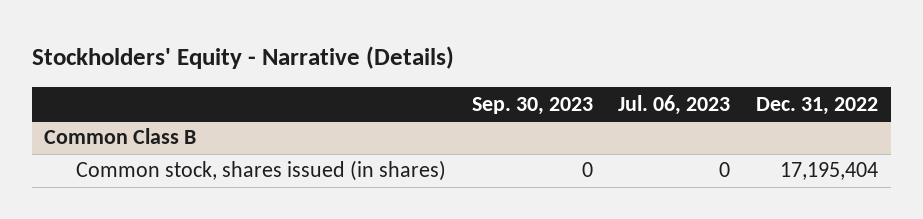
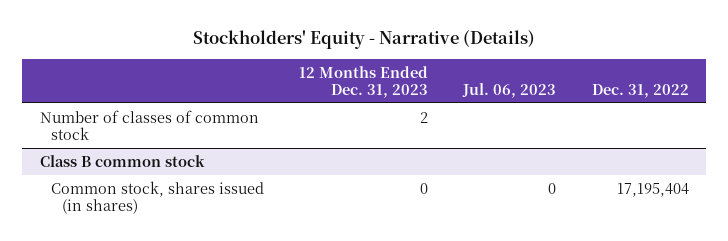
[471,96,593,115] Sep. 30, 2023 -> none
none -> [299,65,429,98] 12 Months Ended Dec. 31, 2023
none -> [39,109,259,140] Number of classes of common stock
[44,128,197,145] Common Class B -> [39,154,205,167] Class B common stock

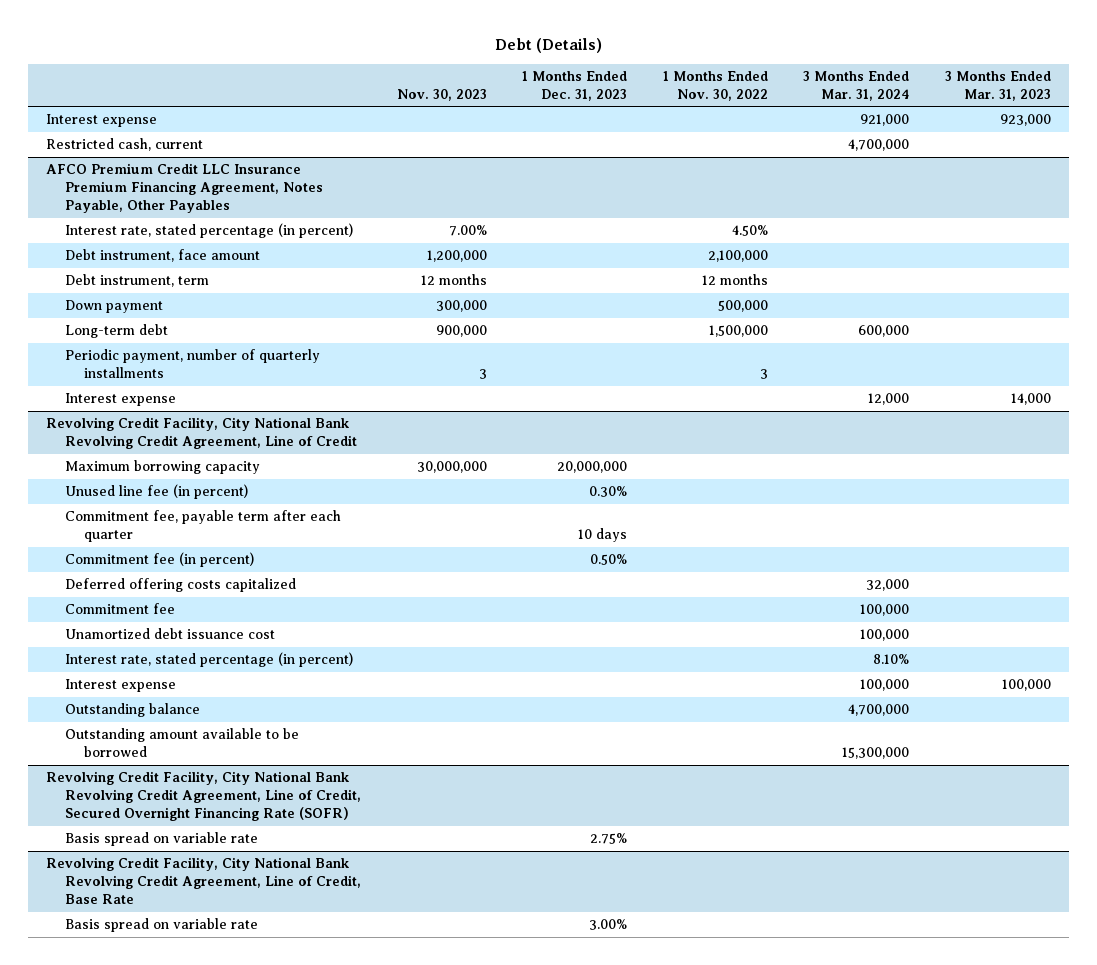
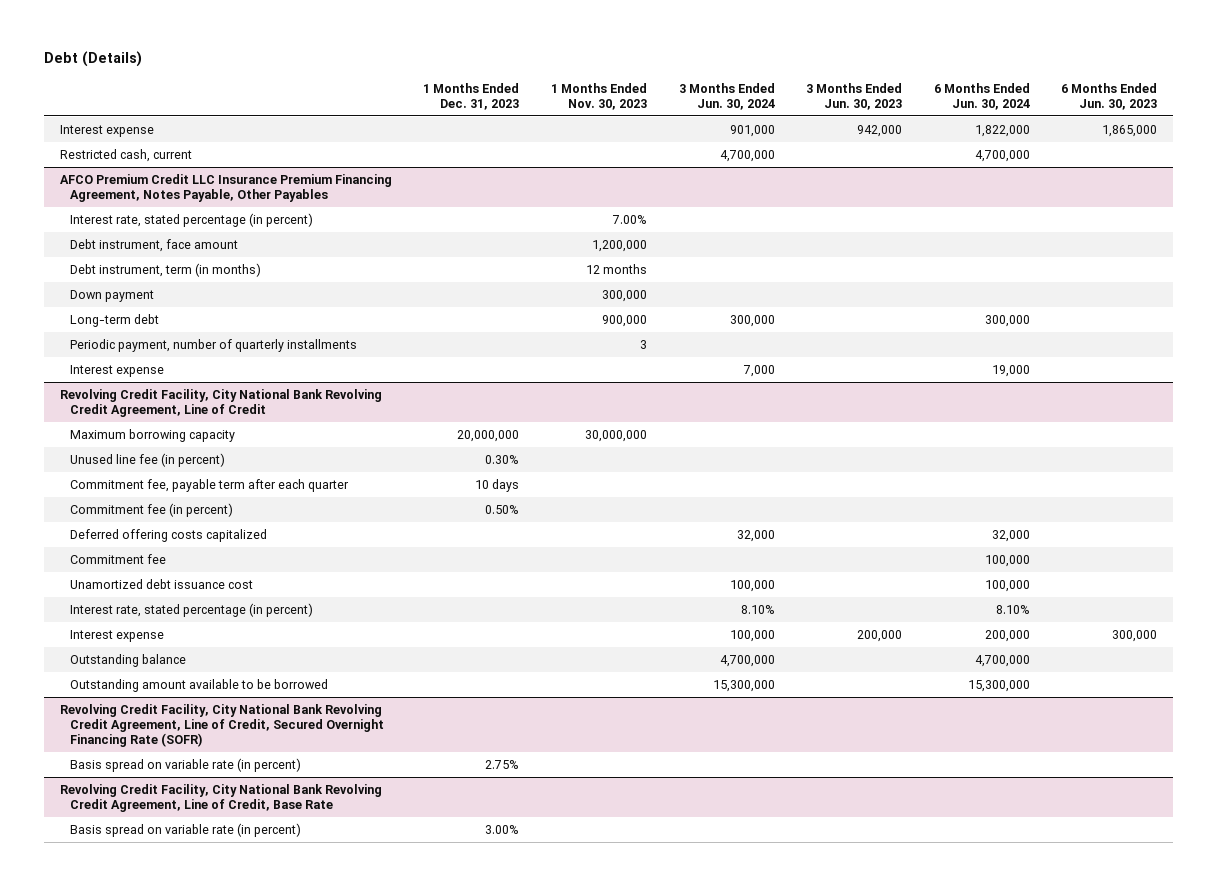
[396,88,487,101] Nov. 30, 2023 -> none
[662,70,768,101] 1 Months Ended Nov. 30, 2022 -> none
[803,70,910,101] 3 Months Ended Mar. 31, 2024 -> none
[945,70,1052,101] 3 Months Ended Mar. 31, 2023 -> none
none -> [550,82,647,110] 1 Months Ended Nov. 30, 2023
none -> [678,82,775,110] 3 Months Ended Jun. 30, 2024
none -> [806,82,903,110] 3 Months Ended Jun. 30, 2023
none -> [933,82,1030,110] 6 Months Ended Jun. 30, 2024
none -> [1061,82,1158,110] 6 Months Ended Jun. 30, 2023
[65,274,210,288] Debt instrument, term -> [70,262,262,277] Debt instrument, term (in months)
[65,832,259,847] Basis spread on variable rate -> [70,757,302,772] Basis spread on variable rate (in percent)
[65,918,259,933] Basis spread on variable rate -> [70,822,302,837] Basis spread on variable rate (in percent)

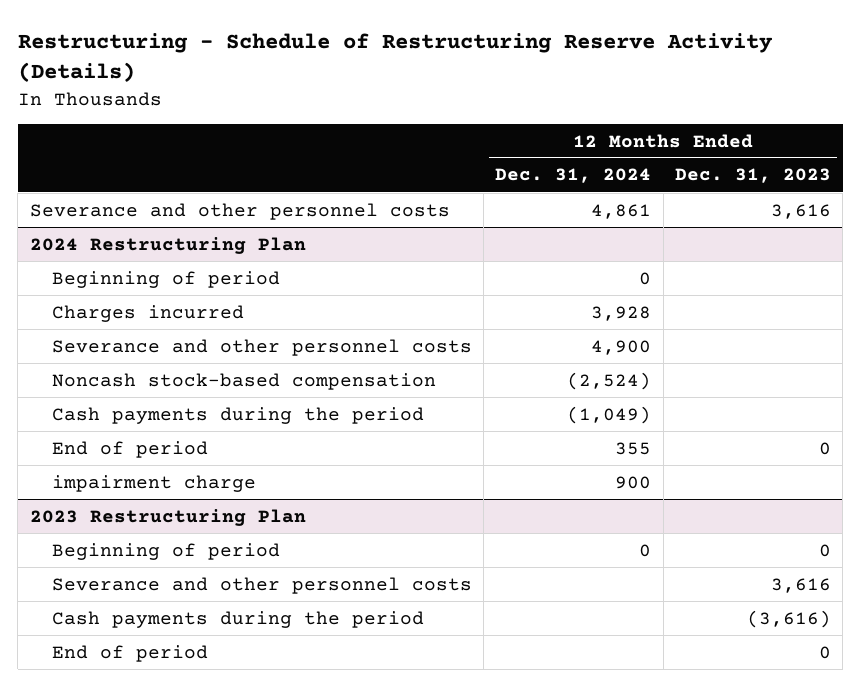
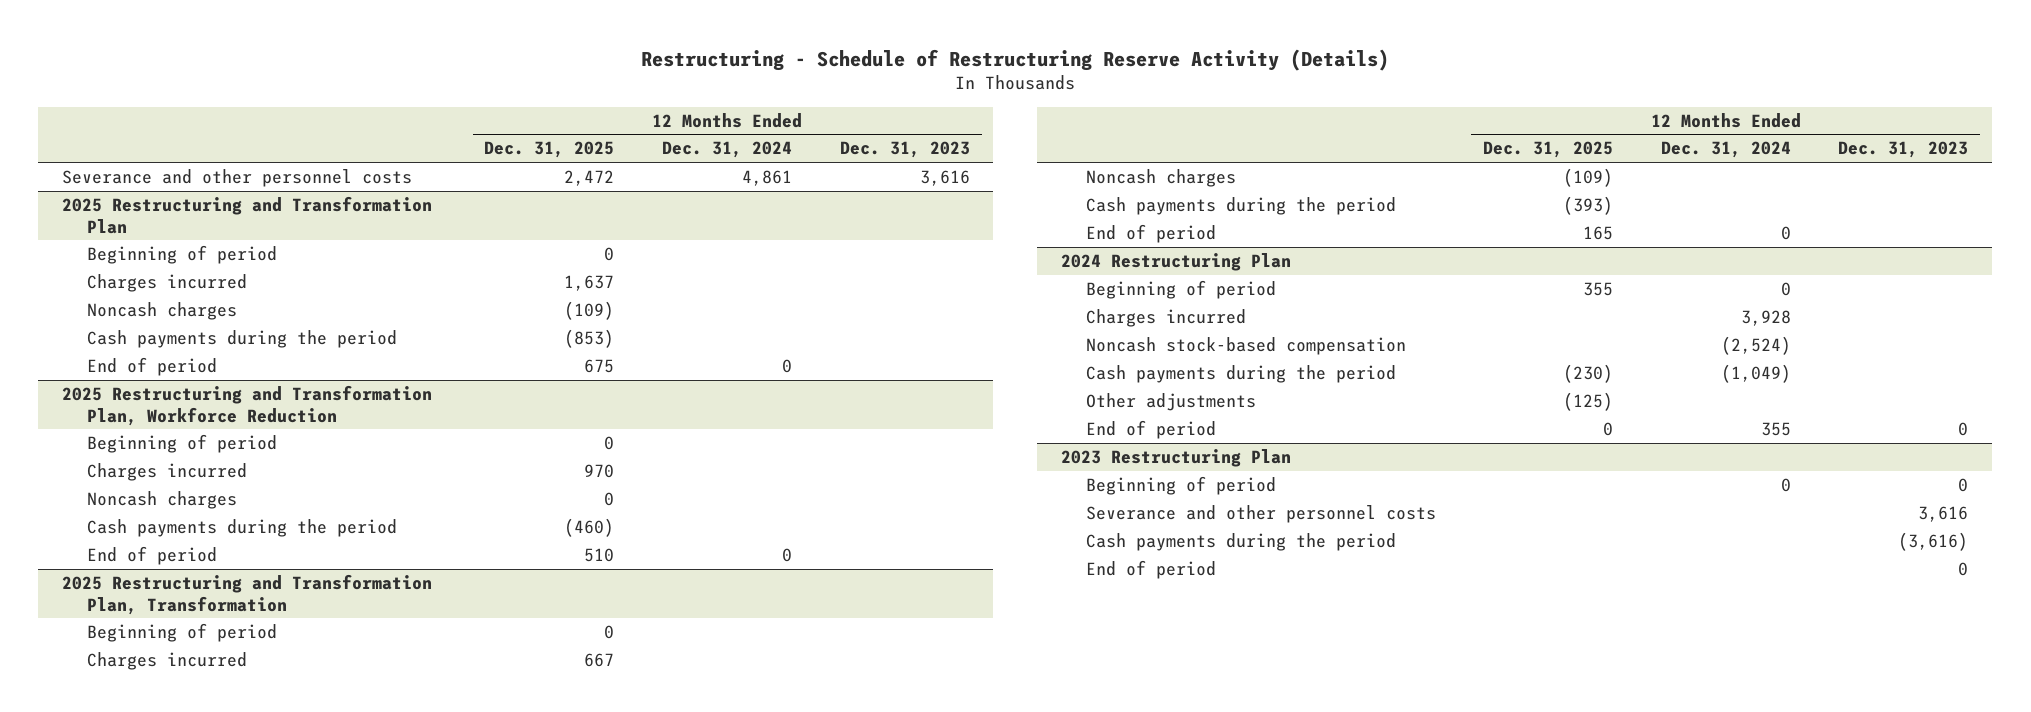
none -> [484,141,615,159] Dec. 31, 2025
none -> [62,195,433,234] 2025 Restructuring and Transformation Plan
none -> [86,244,277,264] Beginning of period
none -> [86,273,247,292] Charges incurred
none -> [86,301,237,320] Noncash charges
none -> [86,329,397,348] Cash payments during the period
none -> [86,356,217,376] End of period
none -> [62,384,433,426] 2025 Restructuring and Transformation Plan, Workforce Reduction
none -> [86,433,277,453] Beginning of period
none -> [86,462,247,481] Charges incurred
none -> [86,490,237,509] Noncash charges
none -> [86,518,397,537] Cash payments during the period
none -> [86,545,217,565] End of period
none -> [62,573,433,615] 2025 Restructuring and Transformation Plan, Transformation
none -> [86,622,277,642] Beginning of period
none -> [86,651,247,670] Charges incurred
none -> [1085,168,1236,187] Noncash charges
none -> [1085,196,1396,215] Cash payments during the period
none -> [1085,223,1216,243] End of period
[51,338,472,356] Severance and other personnel costs -> none
none -> [1085,392,1256,411] Other adjustments
[51,474,256,492] impairment charge -> none

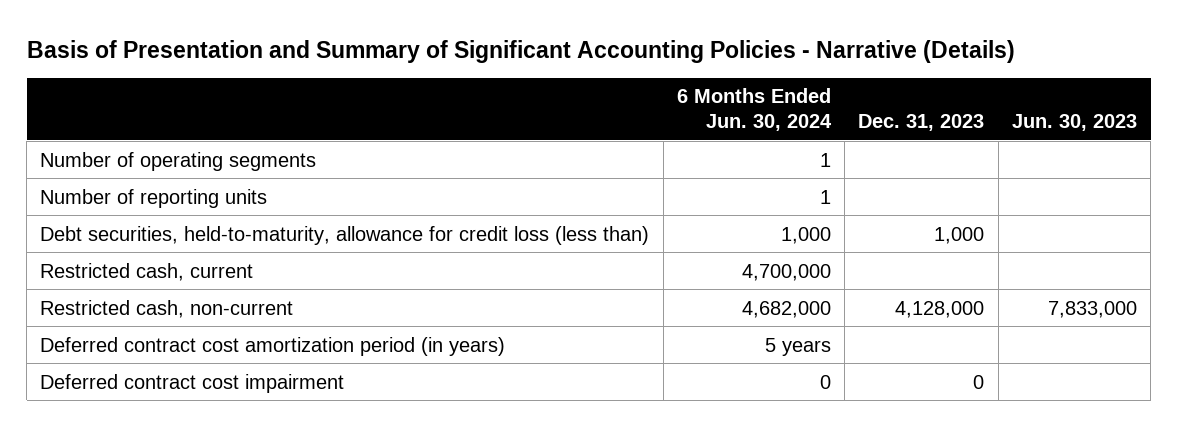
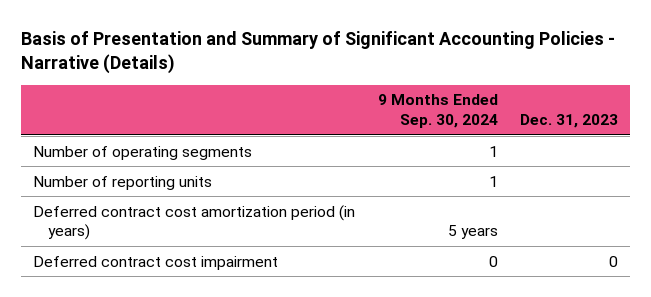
[676,88,832,131] 6 Months Ended Jun. 30, 2024 -> none
[1011,113,1137,131] Jun. 30, 2023 -> none
none -> [377,94,498,129] 9 Months Ended Sep. 30, 2024
[40,225,650,245] Debt securities, held-to-maturity, allowance for credit loss (less than) -> none
[40,262,254,281] Restricted cash, current -> none
[40,299,294,318] Restricted cash, non-current -> none

